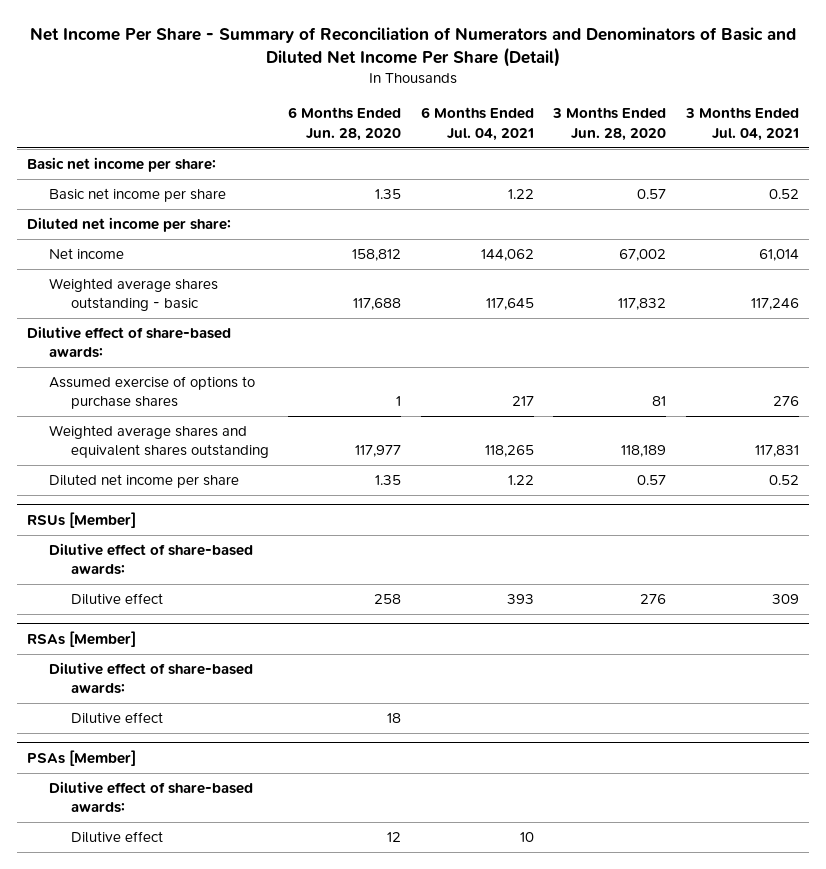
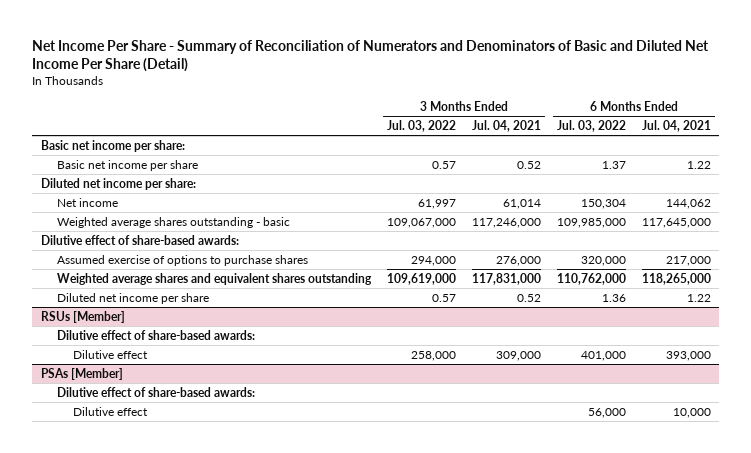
[288,107,402,141] 6 Months Ended Jun. 28, 2020 -> none
[552,107,667,141] 3 Months Ended Jun. 28, 2020 -> none
none -> [386,120,456,133] Jul. 03, 2022
none -> [556,120,626,133] Jul. 03, 2022
[485,298,534,311] 117,645 -> [641,217,711,228] 117,645,000
[750,298,799,311] 117,246 -> [471,217,541,228] 117,246,000
[511,396,534,407] 217 -> [665,255,711,266] 217,000
[772,396,799,407] 276 -> [495,255,541,266] 276,000
[484,445,534,458] 118,265 -> [641,272,711,285] 118,265,000
[754,445,799,458] 117,831 -> [471,272,541,285] 117,831,000
[27,630,137,647] RSAs [Member] -> none
[48,662,253,695] Dilutive effect of share-based awards: -> none
[70,712,163,725] Dilutive effect -> none
[506,594,534,605] 393 -> [665,350,711,361] 393,000
[771,594,799,605] 309 -> [495,350,541,361] 309,000
[519,832,534,843] 10 -> [672,407,711,418] 10,000

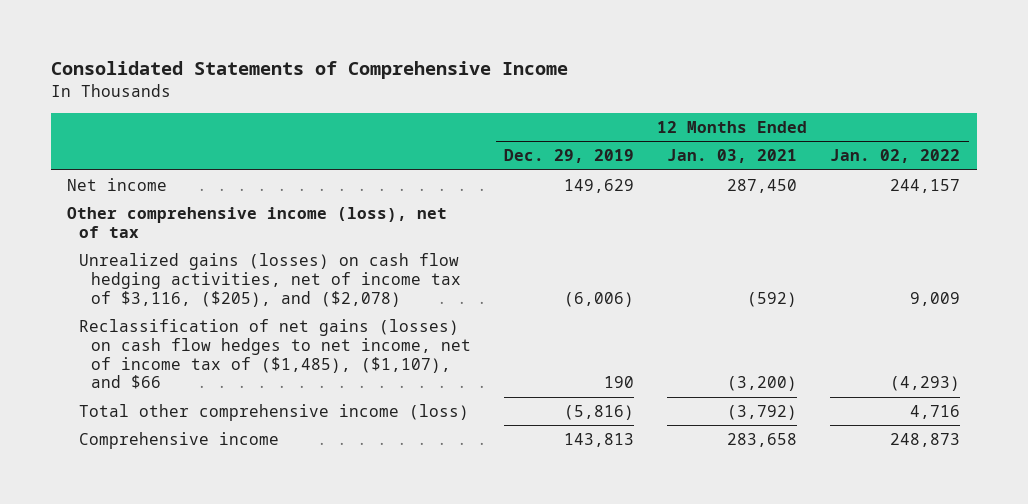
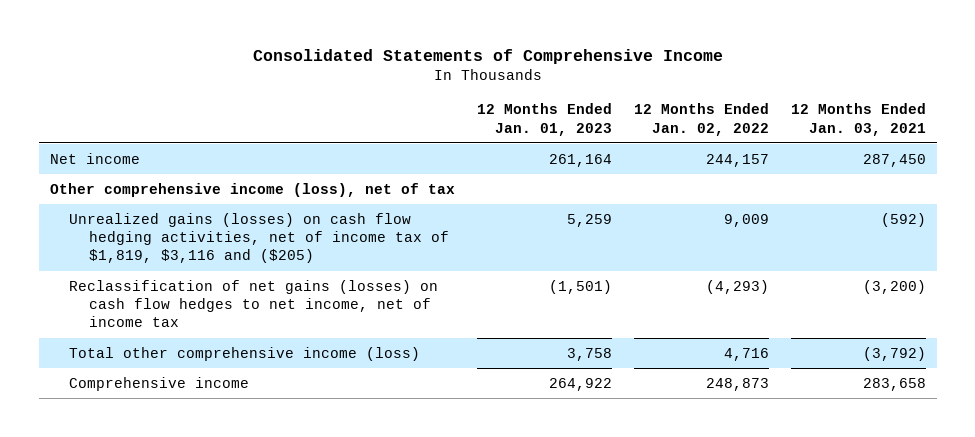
[503,149,634,164] Dec. 29, 2019 -> none
none -> [476,103,612,136] 12 Months Ended Jan. 01, 2023
[78,252,461,307] Unrealized gains (losses) on cash flow hedging activities, net of income tax of $3,116, ($205), and ($2,078) -> [69,212,450,264] Unrealized gains (losses) on cash flow hedging activities, net of income tax of $1,819, $3,116 and ($205)
[78,318,471,390] Reclassification of net gains (losses) on cash flow hedges to net income, net of income tax of ($1,485), ($1,107), and $66 -> [69,279,439,328] Reclassification of net gains (losses) on cash flow hedges to net income, net of income tax

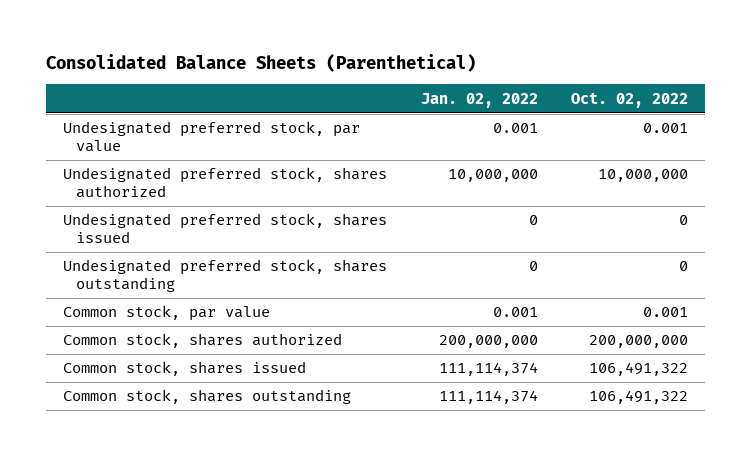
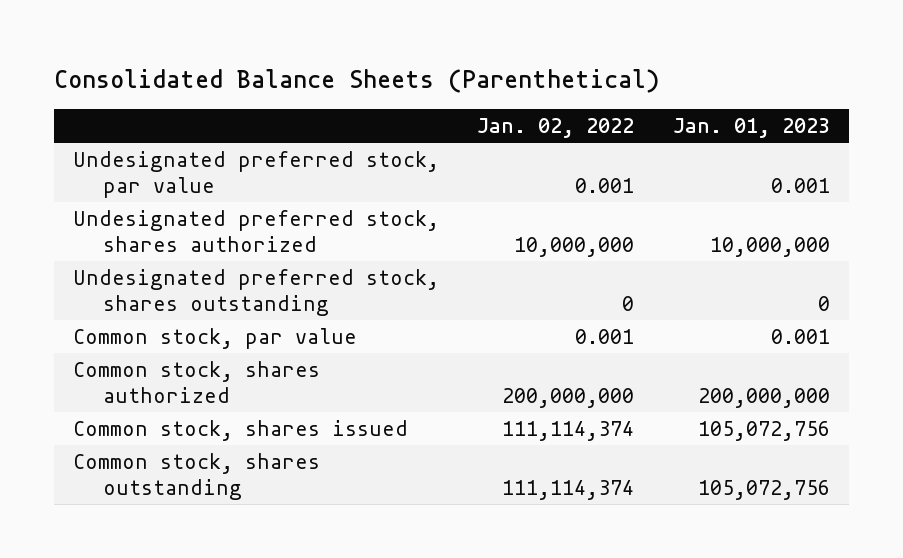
[570,91,688,108] Oct. 02, 2022 -> none
none -> [672,118,830,139] Jan. 01, 2023
[63,213,388,244] Undesignated preferred stock, shares issued -> none

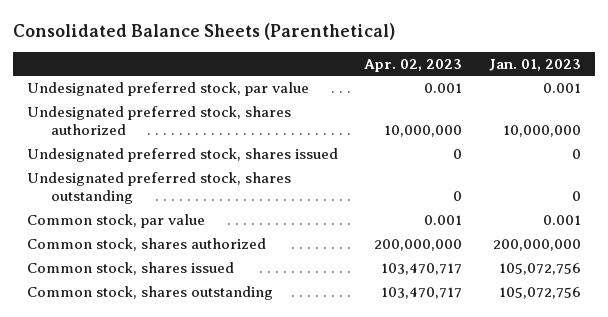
[477,118,635,139] Jan. 02, 2022 -> none
none -> [364,58,463,72] Apr. 02, 2023
none -> [26,148,338,163] Undesignated preferred stock, shares issued

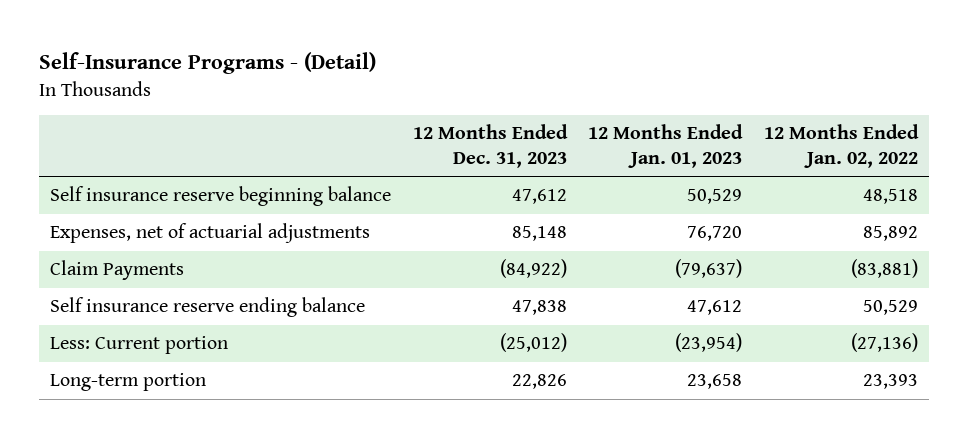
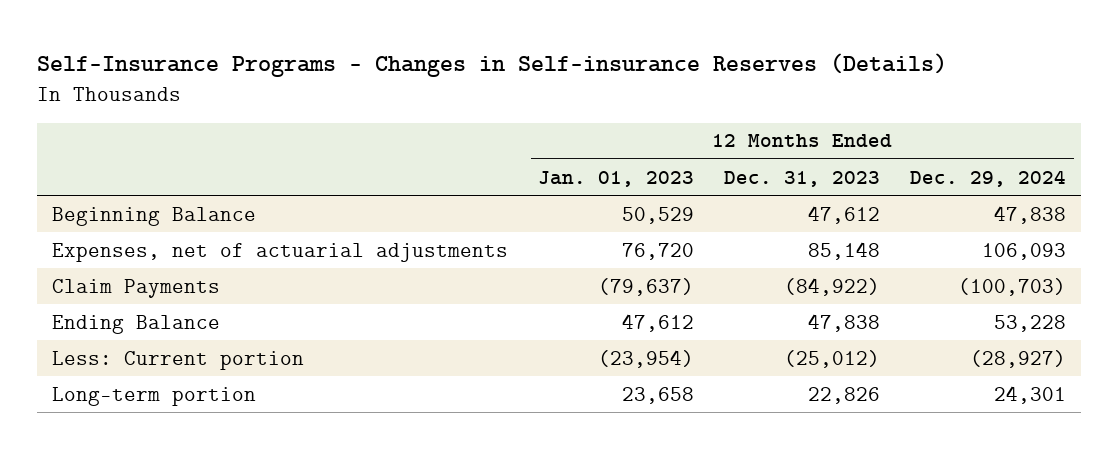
[39,52,377,75] Self-Insurance Programs - (Detail) -> [37,53,948,78] Self-Insurance Programs - Changes in Self-insurance Reserves (Details)
[763,124,919,168] 12 Months Ended Jan. 02, 2022 -> none
none -> [910,169,1067,187] Dec. 29, 2024
[50,186,392,207] Self insurance reserve beginning balance -> [52,206,257,226] Beginning Balance
[50,297,366,318] Self insurance reserve ending balance -> [52,314,221,334] Ending Balance

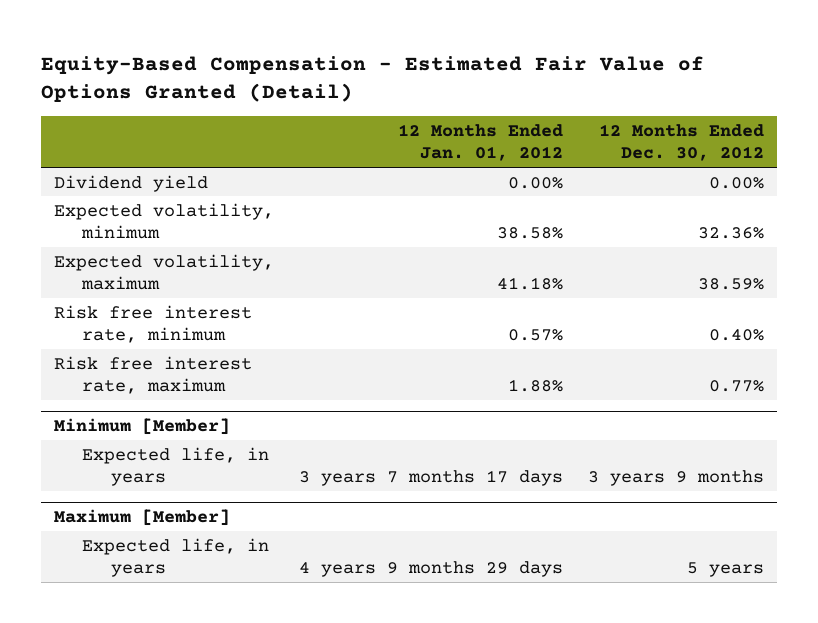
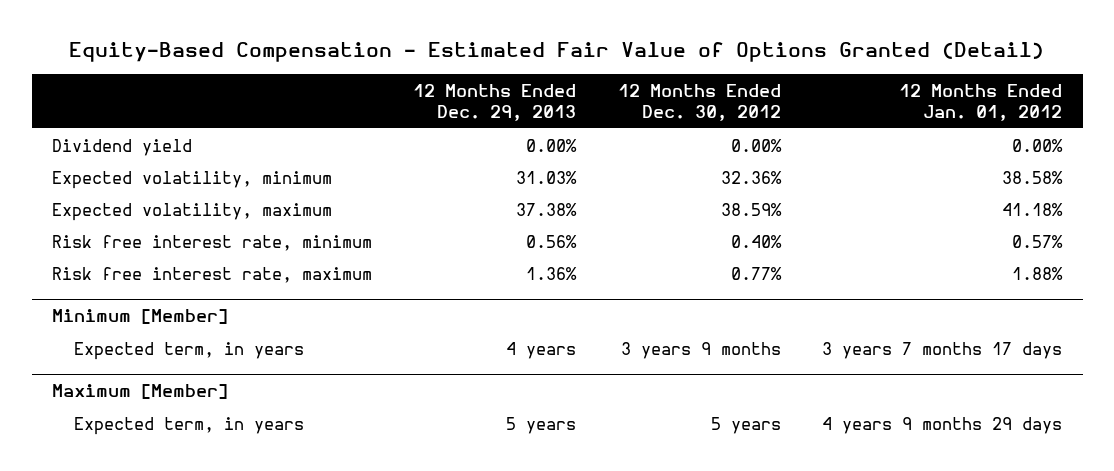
none -> [413,83,577,121] 12 Months Ended Dec. 29, 2013
[82,446,270,486] Expected life, in years -> [73,341,304,360] Expected term, in years
[82,537,270,577] Expected life, in years -> [73,416,304,435] Expected term, in years

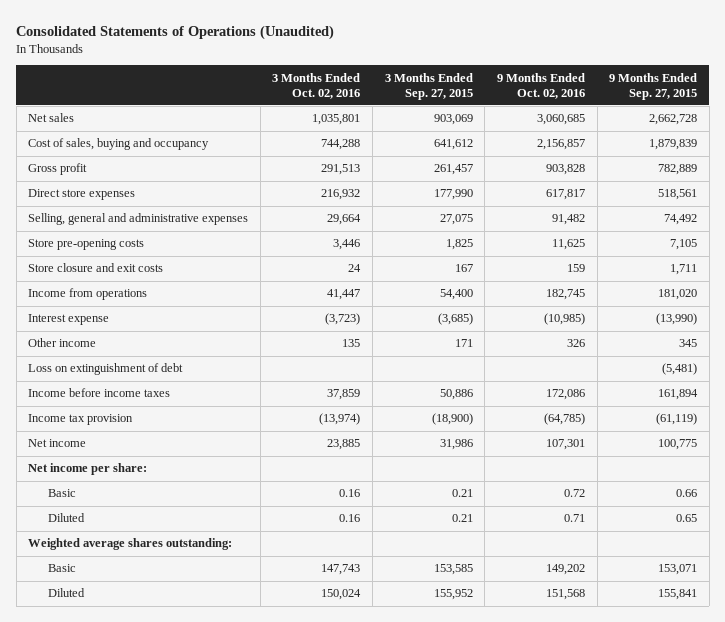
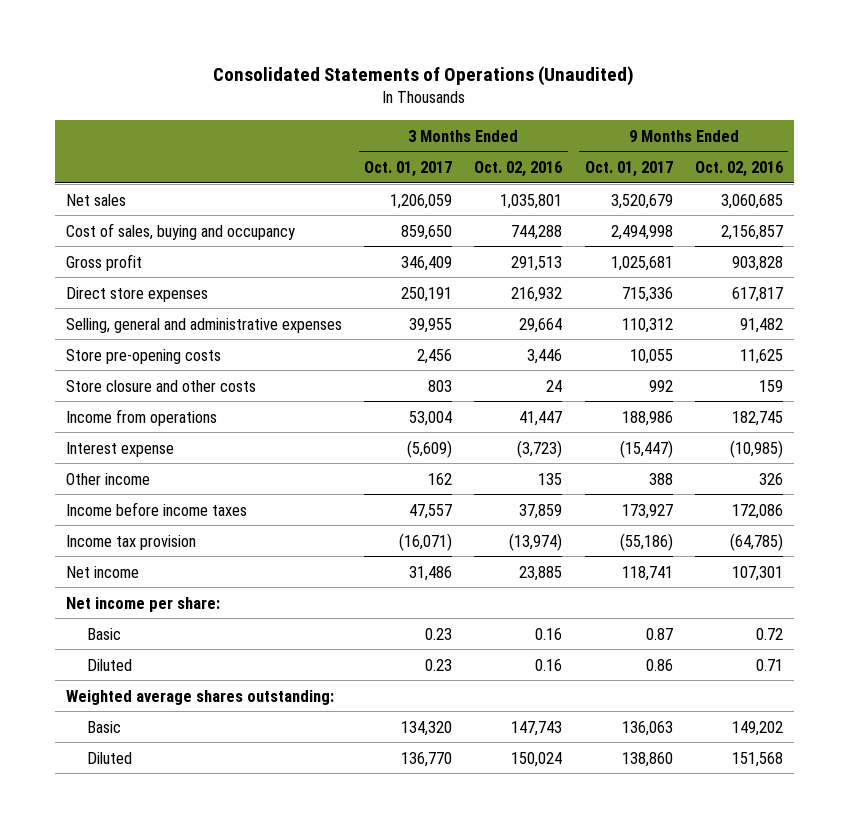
[384,72,473,100] 3 Months Ended Sep. 27, 2015 -> none
[609,72,698,100] 9 Months Ended Sep. 27, 2015 -> none
none -> [364,161,453,178] Oct. 01, 2017
none -> [584,161,673,178] Oct. 01, 2017
[28,263,164,273] Store closure and exit costs -> [66,379,257,392] Store closure and other costs
[28,363,184,376] Loss on extinguishment of debt -> none

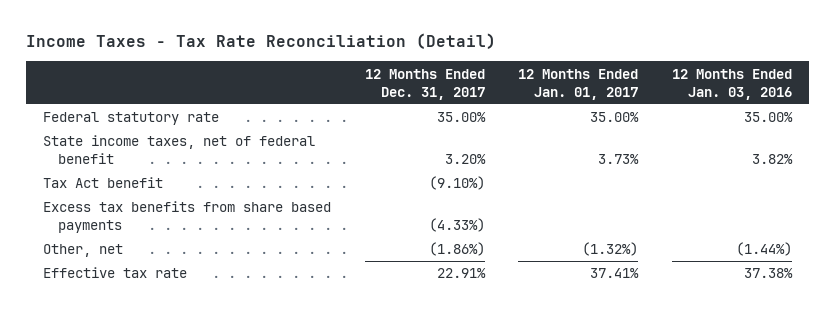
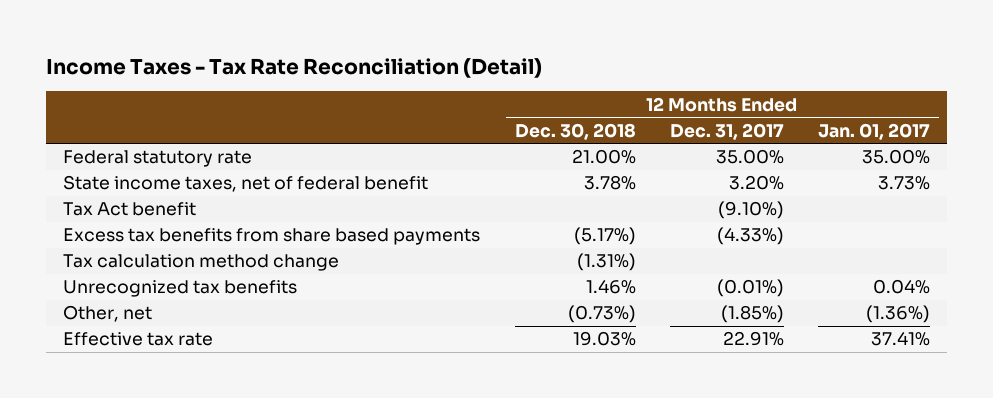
[672,68,793,100] 12 Months Ended Jan. 03, 2016 -> none
none -> [514,122,636,140] Dec. 30, 2018
none -> [63,254,340,272] Tax calculation method change
none -> [63,280,298,298] Unrecognized tax benefits
[428,242,485,257] (1.86%) -> [720,305,784,324] (1.85%)
[582,242,639,257] (1.32%) -> [866,305,931,324] (1.36%)

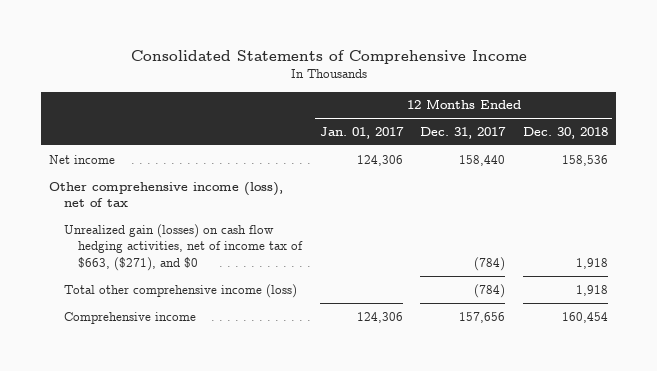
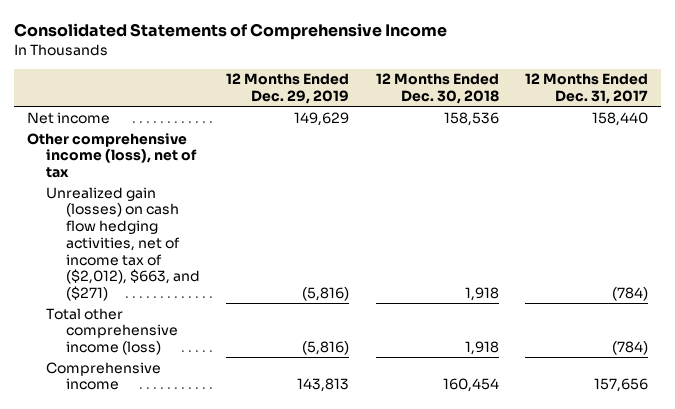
[319,126,404,139] Jan. 01, 2017 -> none
none -> [226,73,350,104] 12 Months Ended Dec. 29, 2019
[63,223,304,272] Unrealized gain (losses) on cash flow hedging activities, net of income tax of $663, ($271), and $0 -> [46,186,200,302] Unrealized gain (losses) on cash flow hedging activities, net of income tax of ($2,012), $663, and ($271)

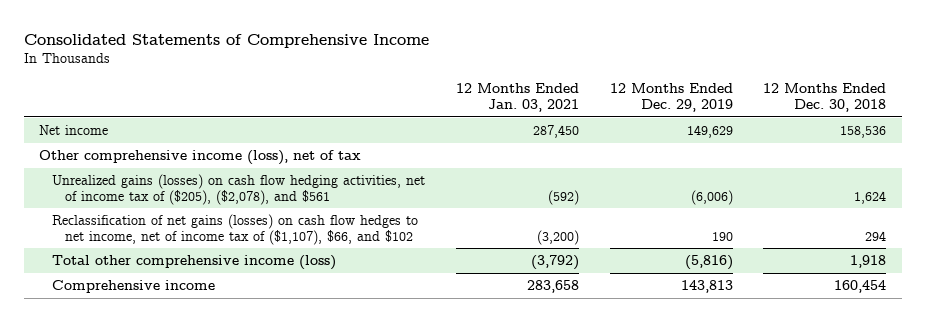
[525,73,649,104] 12 Months Ended Dec. 31, 2017 -> none
none -> [455,83,579,113] 12 Months Ended Jan. 03, 2021
[46,186,200,302] Unrealized gain (losses) on cash flow hedging activities, net of income tax of ($2,012), $663, and ($271) -> [52,173,426,205] Unrealized gains (losses) on cash flow hedging activities, net of income tax of ($205), ($2,078), and $561
[302,287,350,302] (5,816) -> [690,189,733,205] (6,006)
[464,287,499,302] 1,918 -> [854,190,887,204] 1,624
none -> [52,213,419,245] Reclassification of net gains (losses) on cash flow hedges to net income, net of income tax of ($1,107), $66, and $102

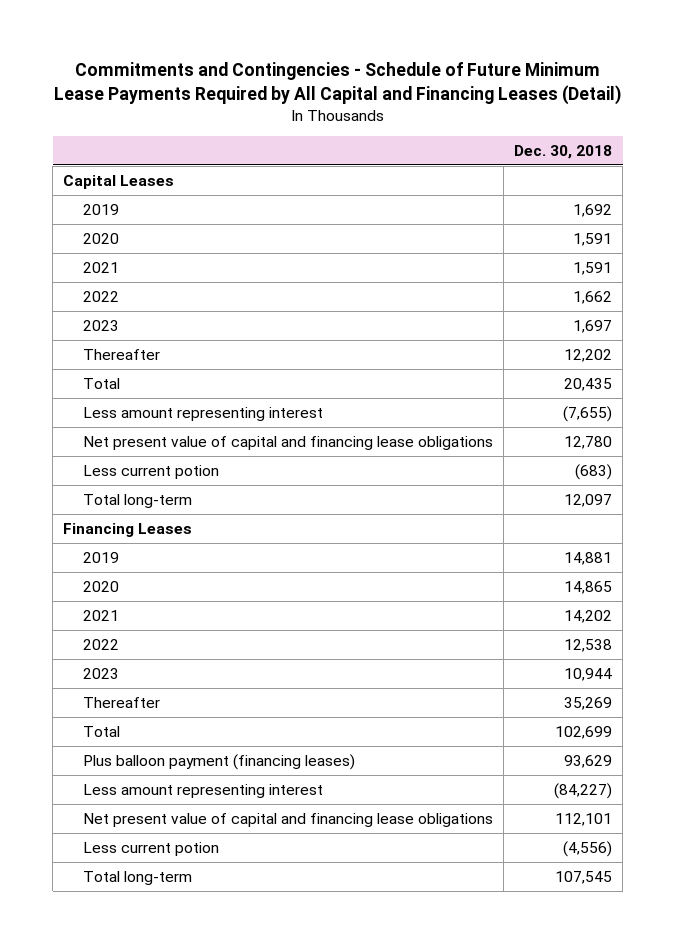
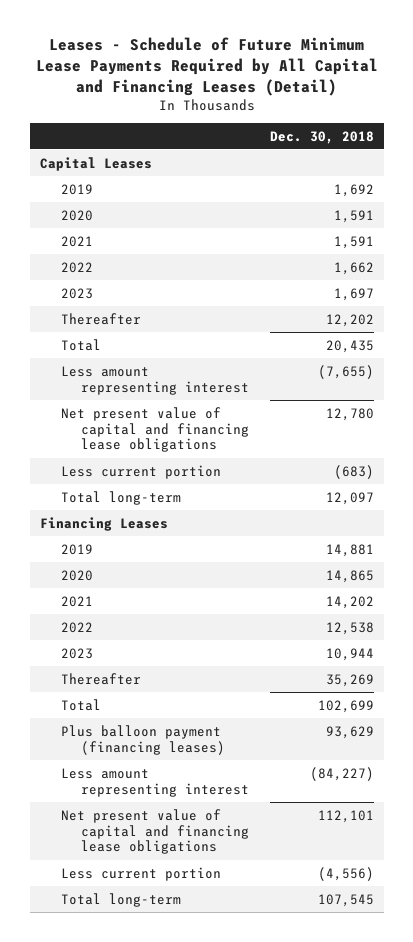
[53,62,621,106] Commitments and Contingencies - Schedule of Future Minimum Lease Payments Required by All Capital and Financing Leases (Detail) -> [35,37,378,96] Leases - Schedule of Future Minimum Lease Payments Required by All Capital and Financing Leases (Detail)
[83,464,220,479] Less current potion -> [60,464,221,479] Less current portion
[83,841,220,856] Less current potion -> [60,866,221,881] Less current portion

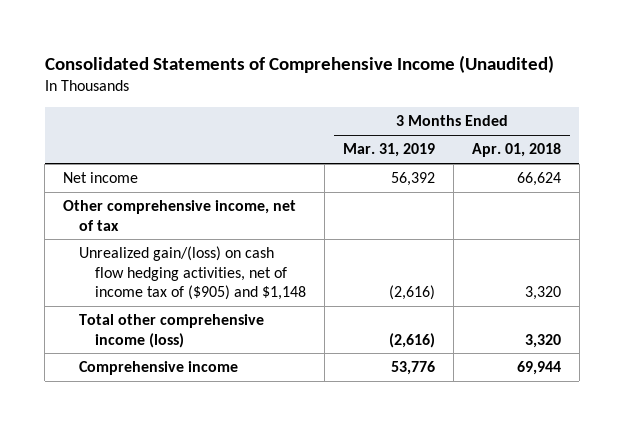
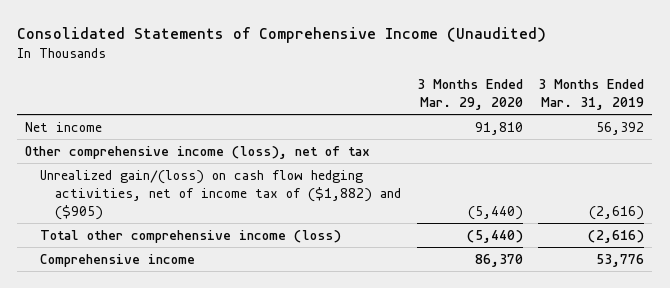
[471,143,561,158] Apr. 01, 2018 -> none
none -> [416,78,523,110] 3 Months Ended Mar. 29, 2020
[63,200,297,231] Other comprehensive income, net of tax -> [25,146,371,160] Other comprehensive income (loss), net of tax
[79,246,307,301] Unrealized gain/(loss) on cash flow hedging activities, net of income tax of ($905) and $1,148 -> [40,170,402,220] Unrealized gain/(loss) on cash flow hedging activities, net of income tax of ($1,882) and ($905)

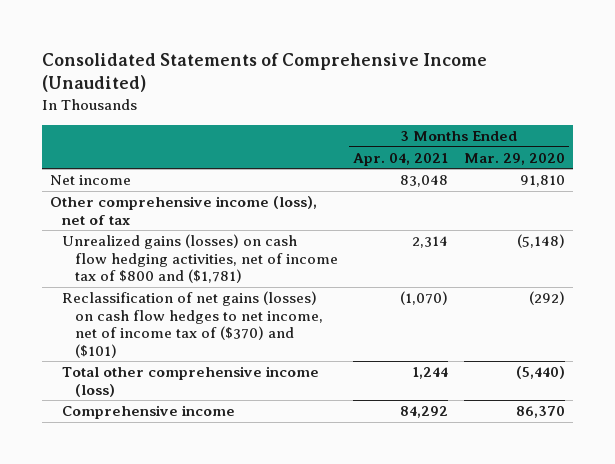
[538,78,645,110] 3 Months Ended Mar. 31, 2019 -> none
none -> [353,152,449,166] Apr. 04, 2021
[40,170,402,220] Unrealized gain/(loss) on cash flow hedging activities, net of income tax of ($1,882) and ($905) -> [62,234,338,284] Unrealized gains (losses) on cash flow hedging activities, net of income tax of $800 and ($1,781)
[467,205,523,220] (5,440) -> [516,234,565,249] (5,148)
none -> [62,291,323,358] Reclassification of net gains (losses) on cash flow hedges to net income, net of income tax of ($370) and ($101)

